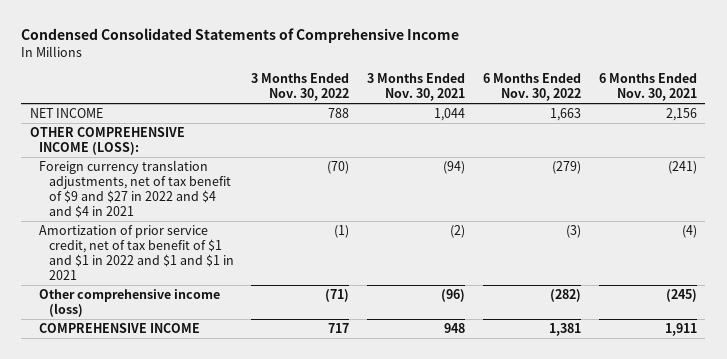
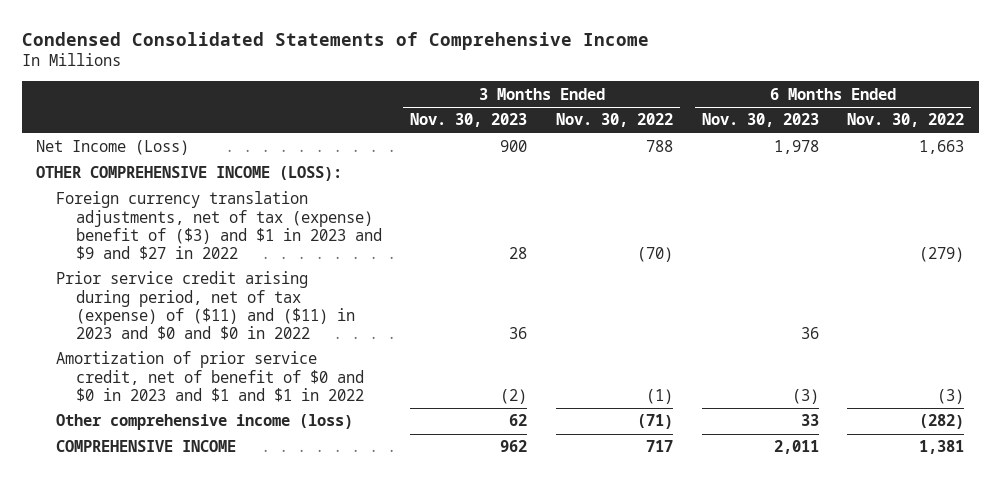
[367,73,466,102] 3 Months Ended Nov. 30, 2021 -> none
[598,73,697,102] 6 Months Ended Nov. 30, 2021 -> none
none -> [410,113,528,128] Nov. 30, 2023
none -> [701,113,819,128] Nov. 30, 2023
[30,108,104,119] NET INCOME -> [36,140,190,156] Net Income (Loss)
[39,160,231,218] Foreign currency translation adjustments, net of tax benefit of $9 and $27 in 2022 and $4 and $4 in 2021 -> [55,191,382,260] Foreign currency translation adjustments, net of tax (expense) benefit of ($3) and $1 in 2023 and $9 and $27 in 2022
none -> [55,271,355,340] Prior service credit arising during period, net of tax (expense) of ($11) and ($11) in 2023 and $0 and $0 in 2022
[39,225,234,280] Amortization of prior service credit, net of tax benefit of $1 and $1 in 2022 and $1 and $1 in 2021 -> [55,351,364,402] Amortization of prior service credit, net of benefit of $0 and $0 in 2023 and $1 and $1 in 2022

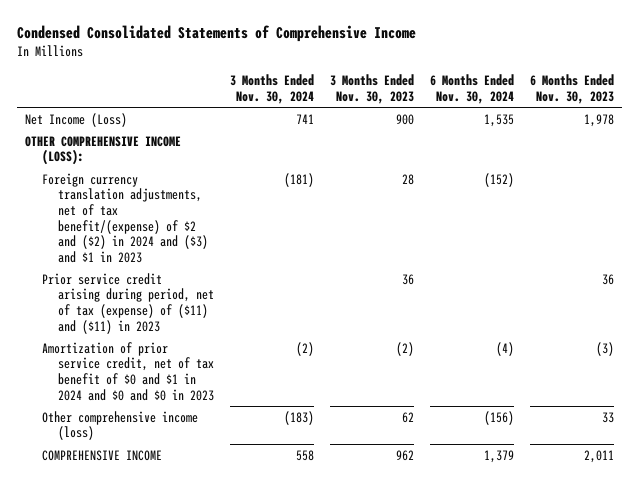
[556,113,674,128] Nov. 30, 2022 -> none
[847,113,965,128] Nov. 30, 2022 -> none
none -> [229,74,314,104] 3 Months Ended Nov. 30, 2024
none -> [429,74,514,104] 6 Months Ended Nov. 30, 2024
[55,191,382,260] Foreign currency translation adjustments, net of tax (expense) benefit of ($3) and $1 in 2023 and $9 and $27 in 2022 -> [41,172,208,264] Foreign currency translation adjustments, net of tax benefit/(expense) of $2 and ($2) in 2024 and ($3) and $1 in 2023
[55,271,355,340] Prior service credit arising during period, net of tax (expense) of ($11) and ($11) in 2023 and $0 and $0 in 2022 -> [41,272,214,334] Prior service credit arising during period, net of tax (expense) of ($11) and ($11) in 2023
[55,351,364,402] Amortization of prior service credit, net of benefit of $0 and $0 in 2023 and $1 and $1 in 2022 -> [41,341,214,401] Amortization of prior service credit, net of tax benefit of $0 and $1 in 2024 and $0 and $0 in 2023

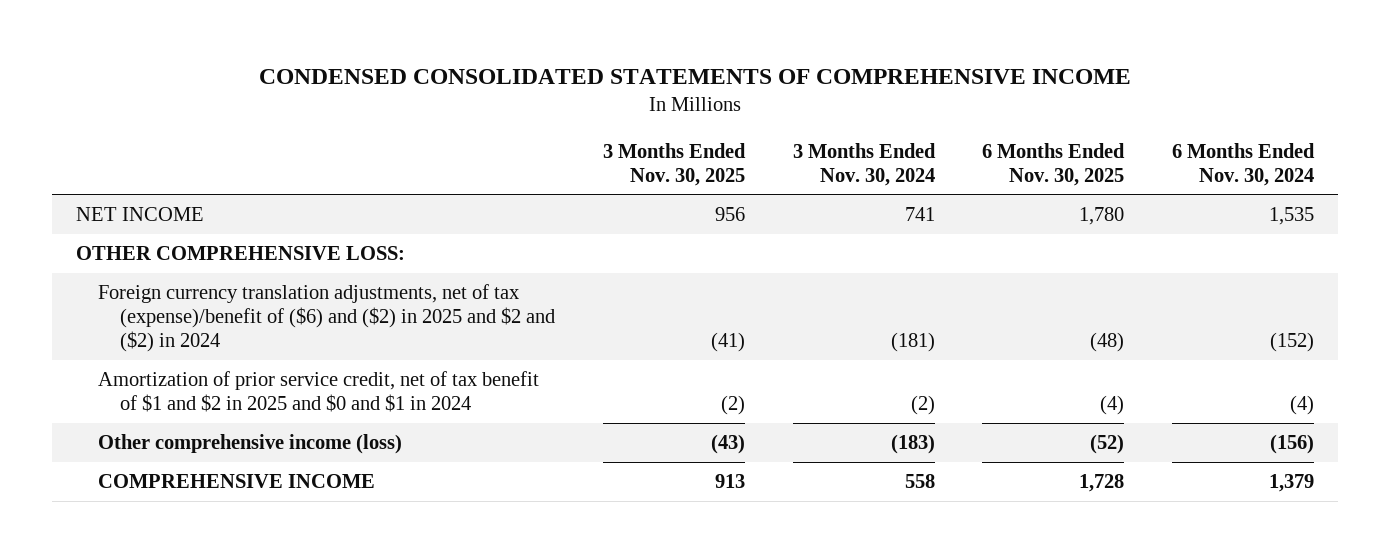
[17,25,417,43] Condensed Consolidated Statements of Comprehensive Income -> [258,68,1131,84] CONDENSED CONSOLIDATED STATEMENTS OF COMPREHENSIVE INCOME
[329,74,414,104] 3 Months Ended Nov. 30, 2023 -> none
[529,74,614,104] 6 Months Ended Nov. 30, 2023 -> none
none -> [603,142,747,186] 3 Months Ended Nov. 30, 2025
none -> [982,142,1126,186] 6 Months Ended Nov. 30, 2025
[41,272,214,334] Prior service credit arising during period, net of tax (expense) of ($11) and ($11) in 2023 -> none
[25,112,128,127] Net Income (Loss) -> [75,206,204,221] NET INCOME
[25,135,182,166] OTHER COMPREHENSIVE INCOME (LOSS): -> [75,245,405,260] OTHER COMPREHENSIVE LOSS:
[41,172,208,264] Foreign currency translation adjustments, net of tax benefit/(expense) of $2 and ($2) in 2024 and ($3) and $1 in 2023 -> [97,283,556,352] Foreign currency translation adjustments, net of tax (expense)/benefit of ($6) and ($2) in 2025 and $2 and ($2) in 2024
[41,341,214,401] Amortization of prior service credit, net of tax benefit of $0 and $1 in 2024 and $0 and $0 in 2023 -> [97,370,539,412] Amortization of prior service credit, net of tax benefit of $1 and $2 in 2025 and $0 and $1 in 2024

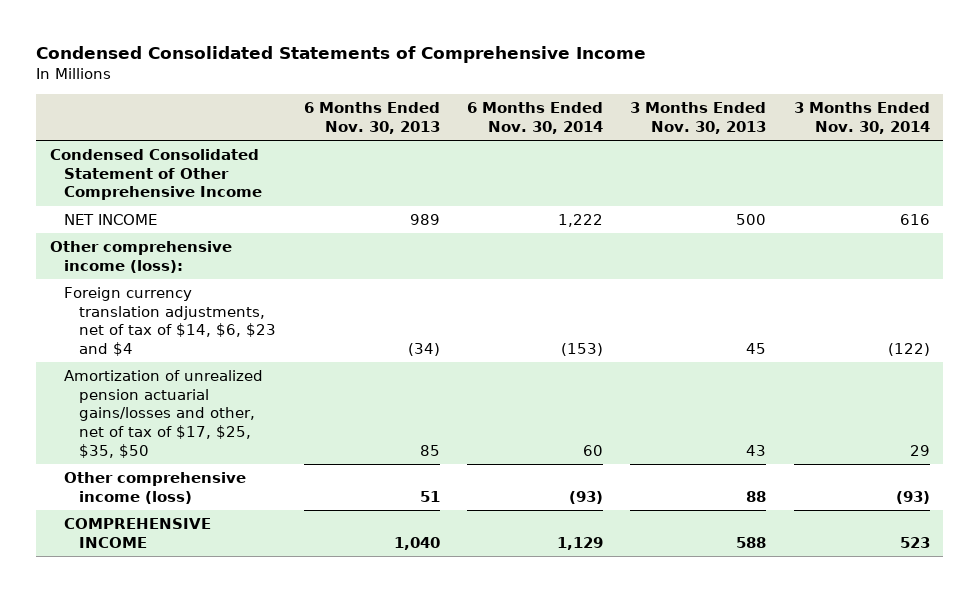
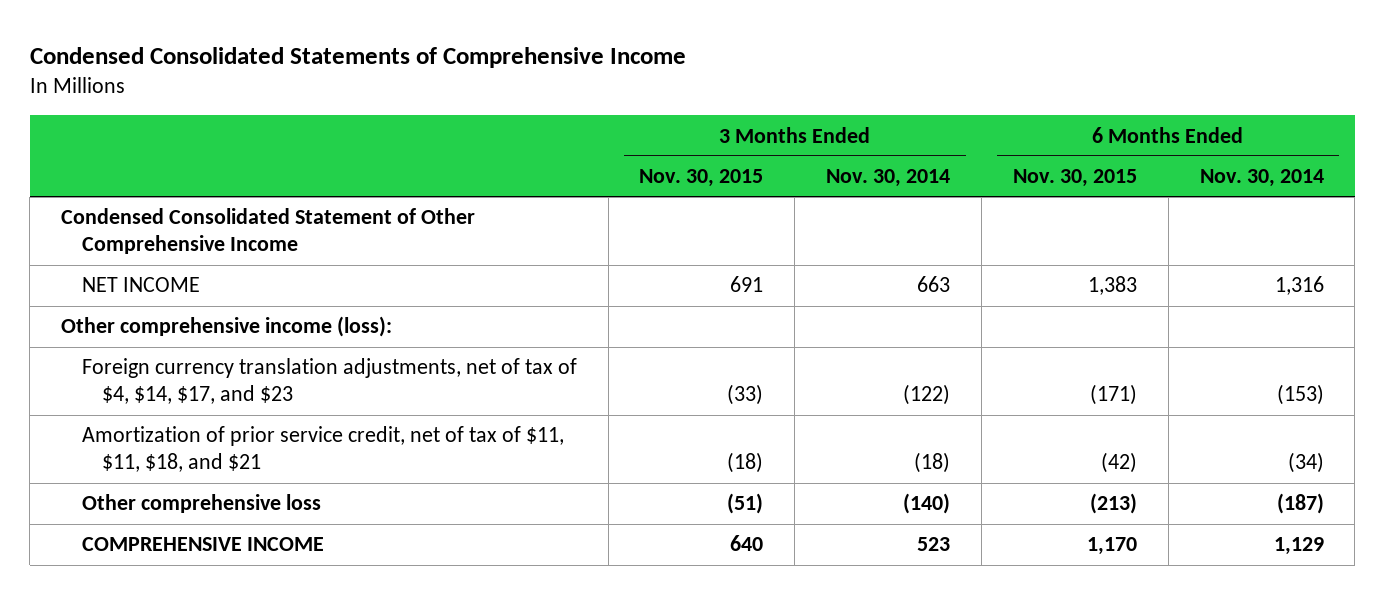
[303,102,440,135] 6 Months Ended Nov. 30, 2013 -> none
[630,102,767,135] 3 Months Ended Nov. 30, 2013 -> none
none -> [639,169,764,188] Nov. 30, 2015
none -> [1012,169,1137,188] Nov. 30, 2015
[558,214,604,228] 1,222 -> [1274,276,1324,296] 1,316
[899,214,930,226] 616 -> [917,276,951,293] 663
[64,287,277,357] Foreign currency translation adjustments, net of tax of $14, $6, $23 and $4 -> [81,358,577,405] Foreign currency translation adjustments, net of tax of $4, $14, $17, and $23
[64,370,264,458] Amortization of unrealized pension actuarial gains/losses and other, net of tax of $17, $25, $35, $50 -> [81,426,564,473] Amortization of prior service credit, net of tax of $11, $11, $18, and $21
[583,444,604,456] 60 -> [1287,452,1324,474] (34)
[909,444,930,456] 29 -> [914,452,951,474] (18)
[64,472,247,504] Other comprehensive income (loss) -> [81,494,321,514] Other comprehensive loss
[569,490,604,504] (93) -> [1276,493,1324,515] (187)
[895,490,930,504] (93) -> [903,493,951,515] (140)

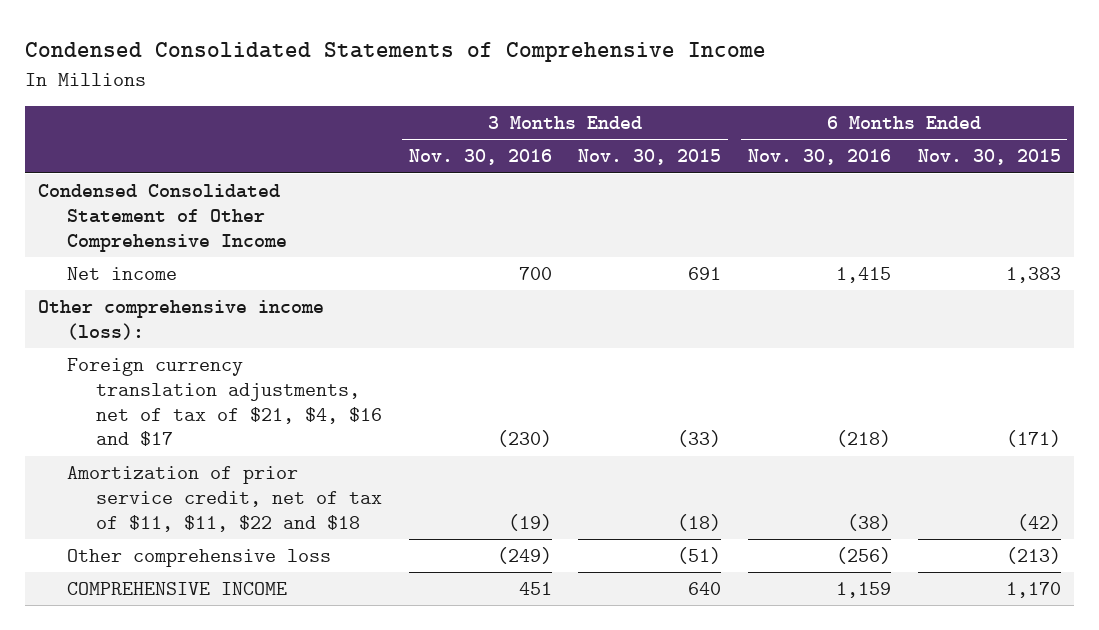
[826,169,951,188] Nov. 30, 2014 -> none
[1199,169,1324,188] Nov. 30, 2014 -> none
none -> [408,149,552,166] Nov. 30, 2016
none -> [748,149,892,166] Nov. 30, 2016
[81,277,200,293] NET INCOME -> [67,266,178,280] Net income
[81,358,577,405] Foreign currency translation adjustments, net of tax of $4, $14, $17, and $23 -> [67,357,383,447] Foreign currency translation adjustments, net of tax of $21, $4, $16 and $17
[81,426,564,473] Amortization of prior service credit, net of tax of $11, $11, $18, and $21 -> [67,465,383,532] Amortization of prior service credit, net of tax of $11, $11, $22 and $18

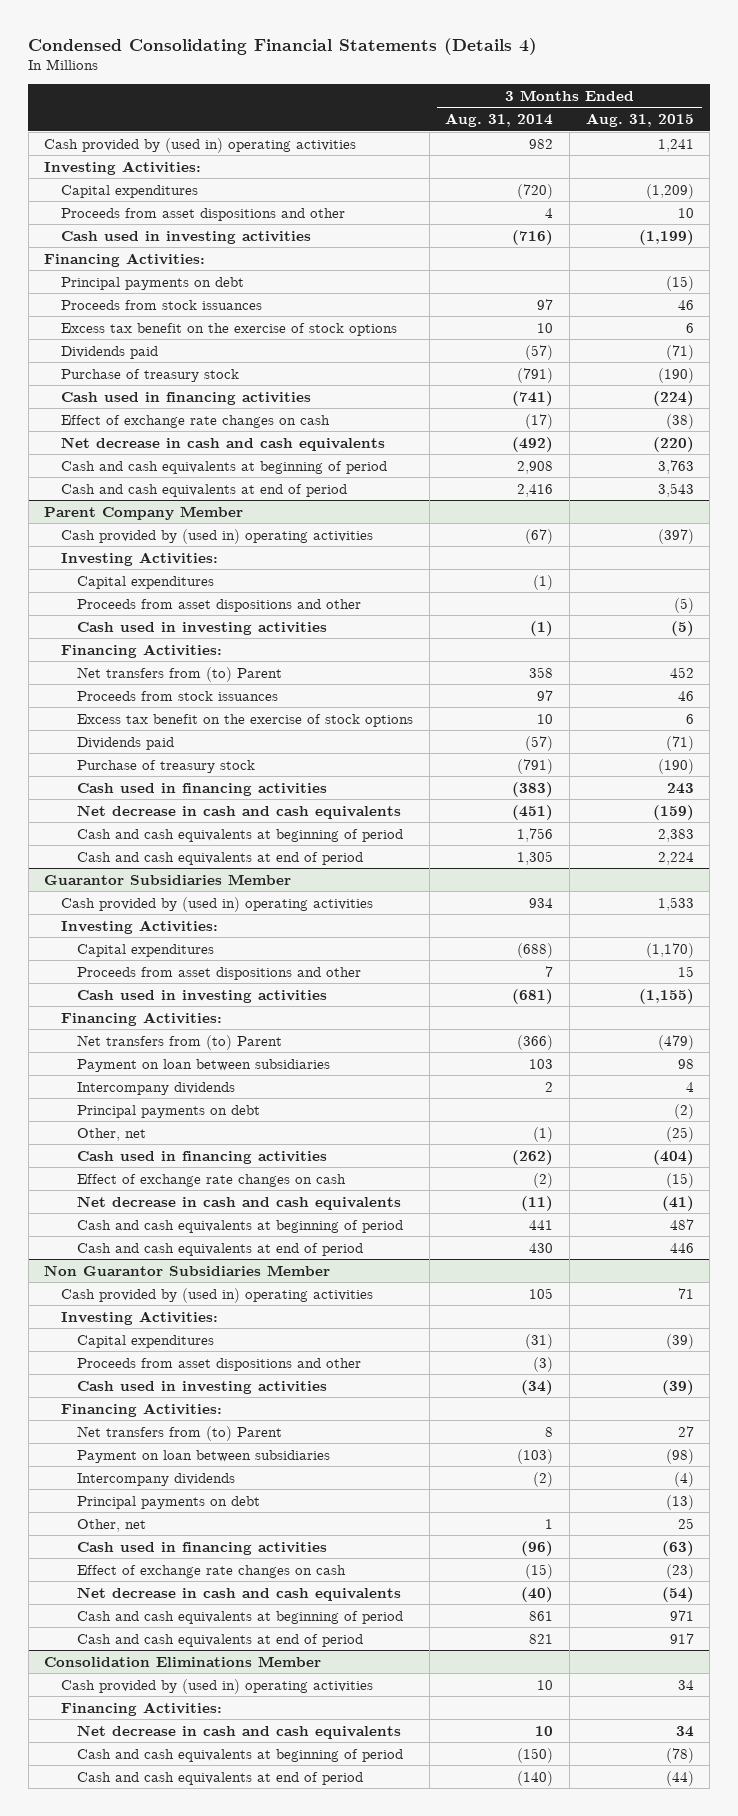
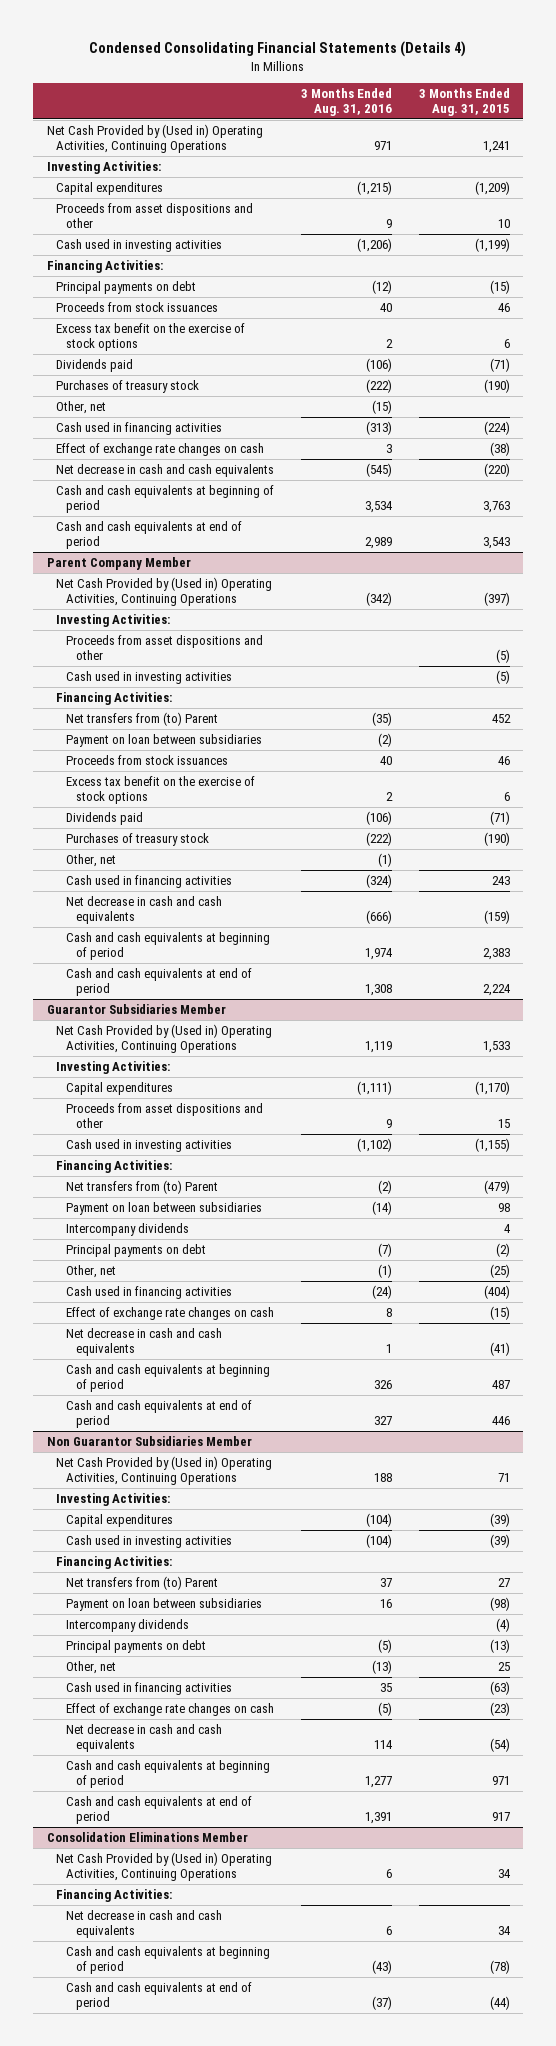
[445,113,554,128] Aug. 31, 2014 -> none
none -> [300,88,392,117] 3 Months Ended Aug. 31, 2016
[44,137,357,153] Cash provided by (used in) operating activities -> [46,123,263,153] Net Cash Provided by (Used in) Operating Activities, Continuing Operations
[60,368,239,382] Purchase of treasury stock -> [56,379,200,393] Purchases of treasury stock
none -> [56,400,107,414] Other, net
[60,528,373,544] Cash provided by (used in) operating activities -> [56,576,273,606] Net Cash Provided by (Used in) Operating Activities, Continuing Operations
[76,575,214,589] Capital expenditures -> none
none -> [66,733,263,747] Payment on loan between subsidiaries
[76,759,255,773] Purchase of treasury stock -> [66,832,210,846] Purchases of treasury stock
none -> [66,853,117,867] Other, net
[60,896,373,912] Cash provided by (used in) operating activities -> [56,1023,273,1053] Net Cash Provided by (Used in) Operating Activities, Continuing Operations
[60,1287,373,1303] Cash provided by (used in) operating activities -> [56,1455,273,1485] Net Cash Provided by (Used in) Operating Activities, Continuing Operations
[76,1357,361,1371] Proceeds from asset dispositions and other -> none
[60,1678,373,1694] Cash provided by (used in) operating activities -> [56,1851,273,1881] Net Cash Provided by (Used in) Operating Activities, Continuing Operations

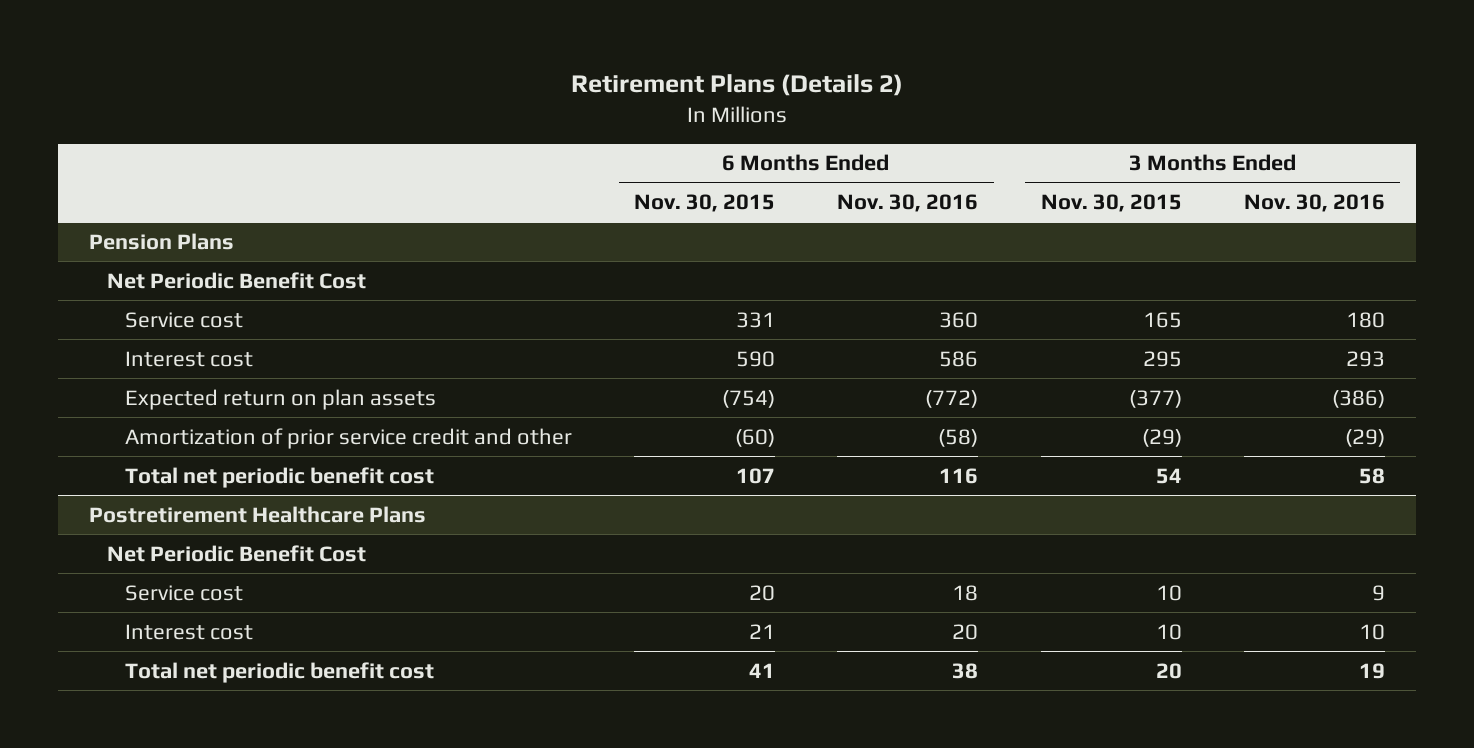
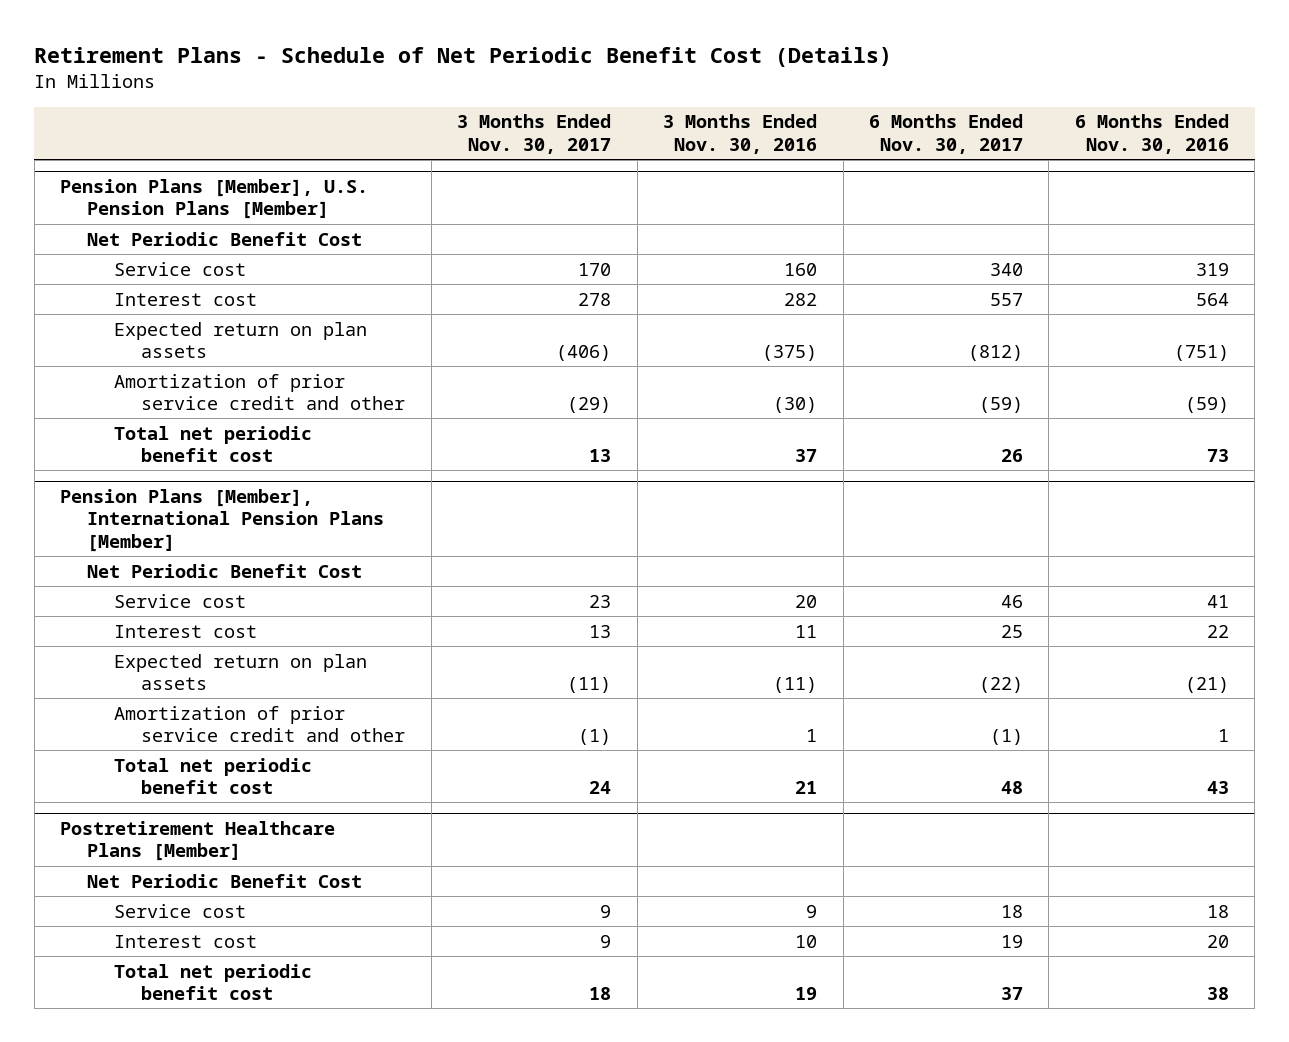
[570,73,903,96] Retirement Plans (Details 2) -> [34,46,893,67] Retirement Plans - Schedule of Net Periodic Benefit Cost (Details)
[634,194,776,213] Nov. 30, 2015 -> none
[1040,194,1182,213] Nov. 30, 2015 -> none
none -> [457,114,612,154] 3 Months Ended Nov. 30, 2017
none -> [868,114,1023,154] 6 Months Ended Nov. 30, 2017
[88,232,234,250] Pension Plans -> none
none -> [59,178,368,220] Pension Plans [Member], U.S. Pension Plans [Member]
[88,505,426,523] Postretirement Healthcare Plans -> none
[939,311,979,328] 360 -> [1195,262,1229,276] 319
[1345,311,1385,328] 180 -> [784,262,818,276] 160
[939,350,979,367] 586 -> [1195,292,1229,306] 564
[1345,350,1385,367] 293 -> [784,292,818,306] 282
[925,389,979,408] (772) -> [1173,345,1229,362] (751)
[1331,389,1385,408] (386) -> [762,345,818,362] (375)
[938,428,979,447] (58) -> [1184,397,1229,414] (59)
[1344,428,1385,447] (29) -> [773,397,818,414] (30)
[939,467,979,484] 116 -> [1206,449,1229,463] 73
[1358,467,1385,484] 58 -> [795,449,818,463] 37
none -> [59,488,385,552] Pension Plans [Member], International Pension Plans [Member]
none -> [114,593,247,608] Service cost
none -> [114,624,258,638] Interest cost
none -> [114,653,368,691] Expected return on plan assets
none -> [114,705,406,743] Amortization of prior service credit and other
none -> [114,757,313,795] Total net periodic benefit cost
none -> [59,820,335,862] Postretirement Healthcare Plans [Member]
none -> [87,873,363,888] Net Periodic Benefit Cost

